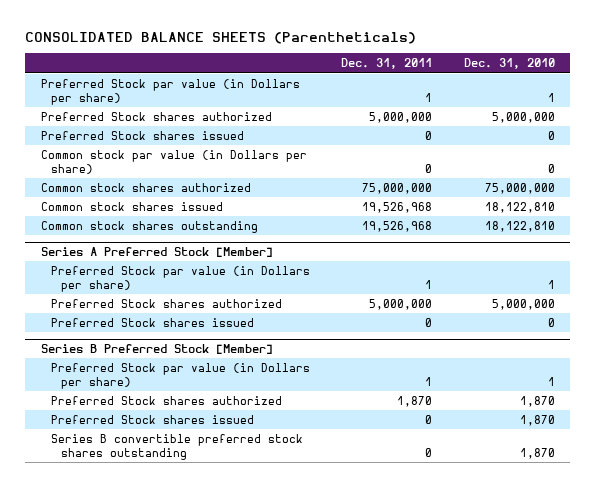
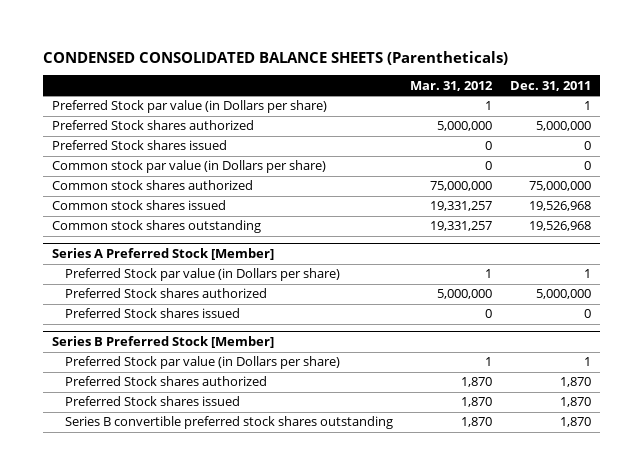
[24,32,416,45] CONSOLIDATED BALANCE SHEETS (Parentheticals) -> [43,50,509,65] CONDENSED CONSOLIDATED BALANCE SHEETS (Parentheticals)
[463,58,555,70] Dec. 31, 2010 -> none
none -> [410,80,494,91] Mar. 31, 2012
[425,414,433,424] 0 -> [559,397,591,408] 1,870
[425,447,433,457] 0 -> [559,417,591,428] 1,870

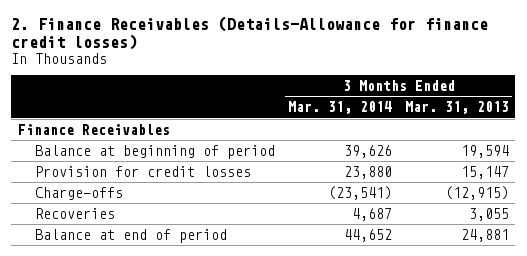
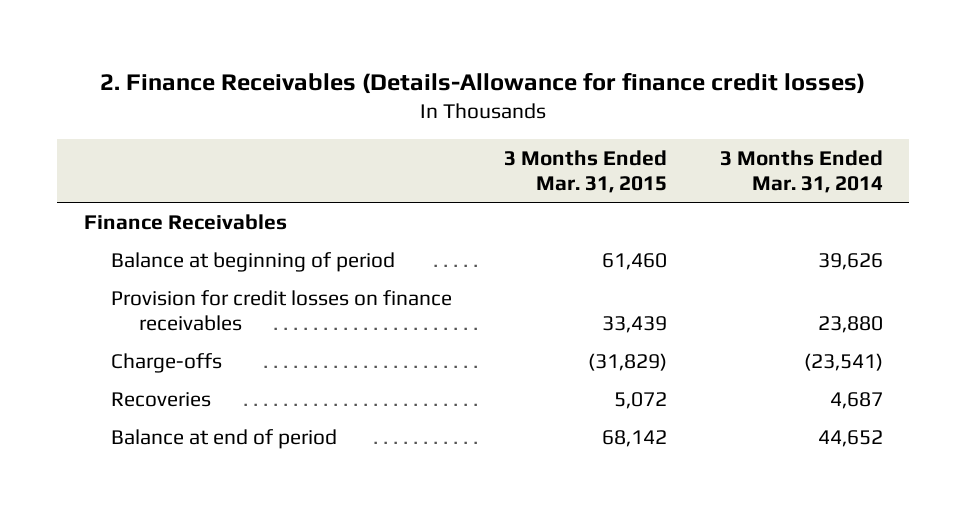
[405,101,510,115] Mar. 31, 2013 -> none
none -> [504,149,668,194] 3 Months Ended Mar. 31, 2015
[35,165,252,177] Provision for credit losses -> [111,289,453,332] Provision for credit losses on finance receivables

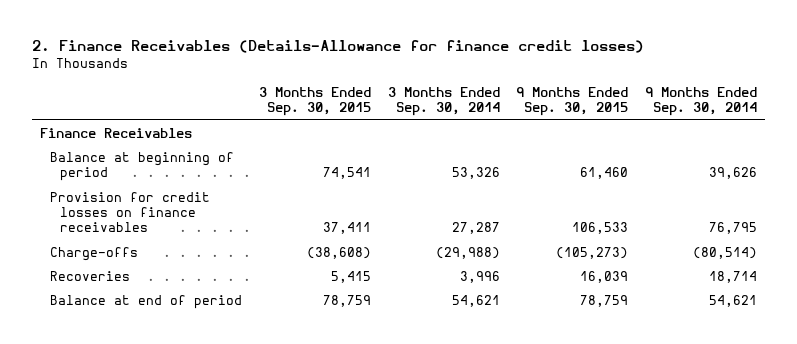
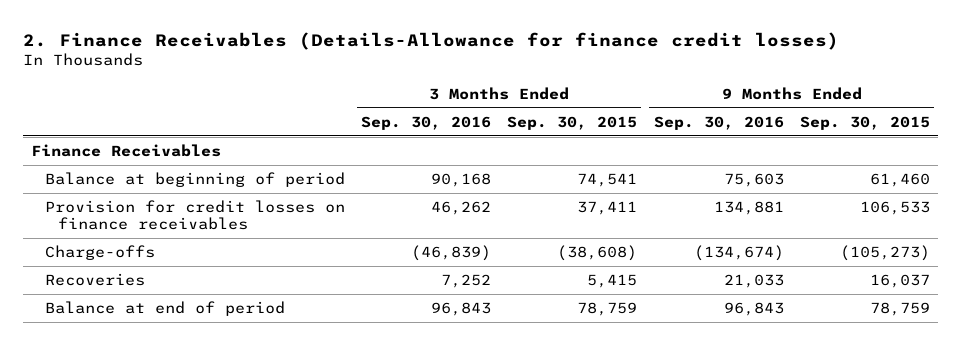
[387,87,500,117] 3 Months Ended Sep. 30, 2014 -> none
[645,87,758,117] 9 Months Ended Sep. 30, 2014 -> none
none -> [360,115,491,130] Sep. 30, 2016
none -> [653,115,784,130] Sep. 30, 2016
[580,270,629,283] 16,039 -> [869,274,930,289] 16,037

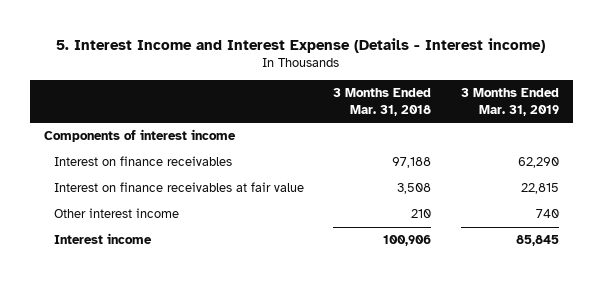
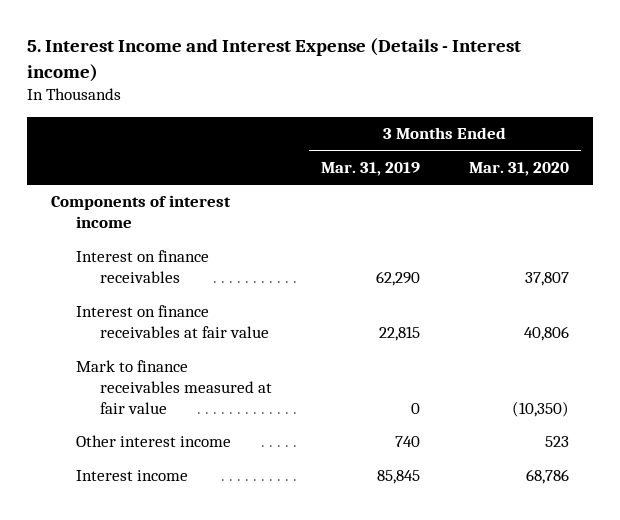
[333,88,432,116] 3 Months Ended Mar. 31, 2018 -> none
none -> [468,161,569,176] Mar. 31, 2020
none -> [75,360,273,415] Mark to finance receivables measured at fair value

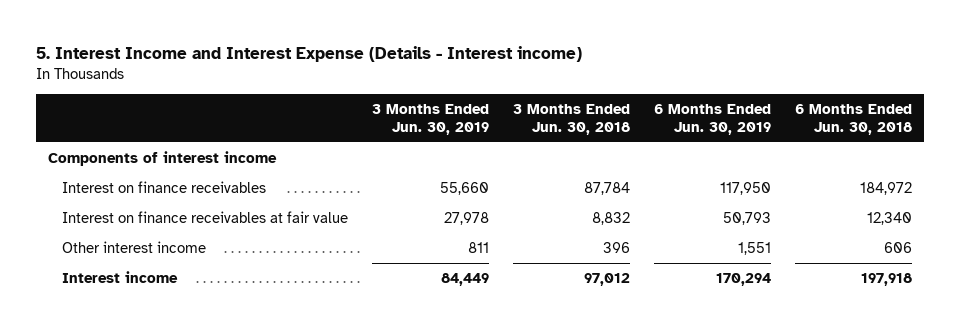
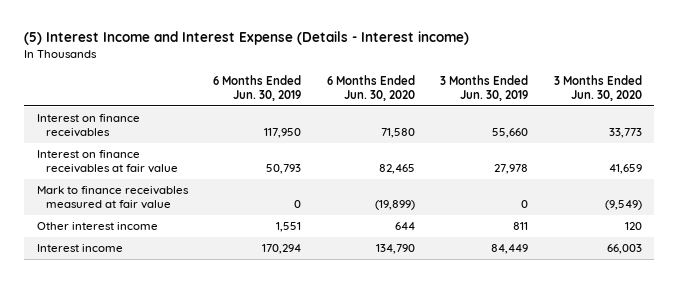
[36,46,583,63] 5. Interest Income and Interest Expense (Details - Interest income) -> [24,31,470,46] (5) Interest Income and Interest Expense (Details - Interest income)
[513,103,631,136] 3 Months Ended Jun. 30, 2018 -> none
[794,103,912,136] 6 Months Ended Jun. 30, 2018 -> none
none -> [326,74,415,101] 6 Months Ended Jun. 30, 2020
none -> [553,74,642,101] 3 Months Ended Jun. 30, 2020
[48,150,278,166] Components of interest income -> none
none -> [36,186,189,209] Mark to finance receivables measured at fair value

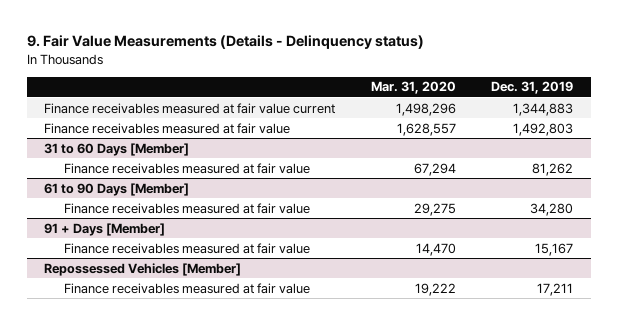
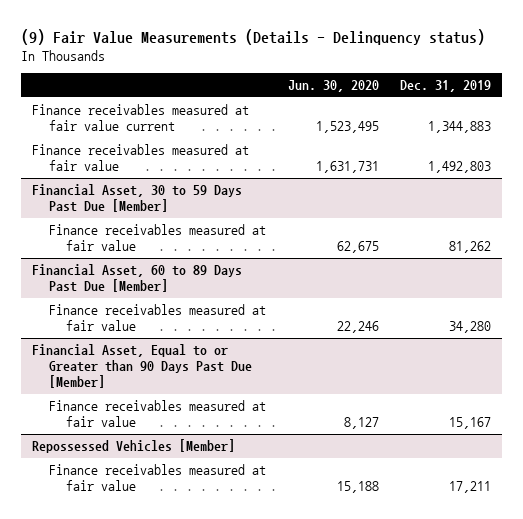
[26,35,424,50] 9. Fair Value Measurements (Details - Delinquency status) -> [21,28,486,45] (9) Fair Value Measurements (Details - Delinquency status)
[370,81,456,95] Mar. 31, 2020 -> none
none -> [287,80,379,93] Jun. 30, 2020
[44,142,190,156] 31 to 60 Days [Member] -> [31,184,242,213] Financial Asset, 30 to 59 Days Past Due [Member]
[44,182,190,196] 61 to 90 Days [Member] -> [31,264,242,293] Financial Asset, 60 to 89 Days Past Due [Member]
[44,222,166,236] 91 + Days [Member] -> [31,344,253,388] Financial Asset, Equal to or Greater than 90 Days Past Due [Member]

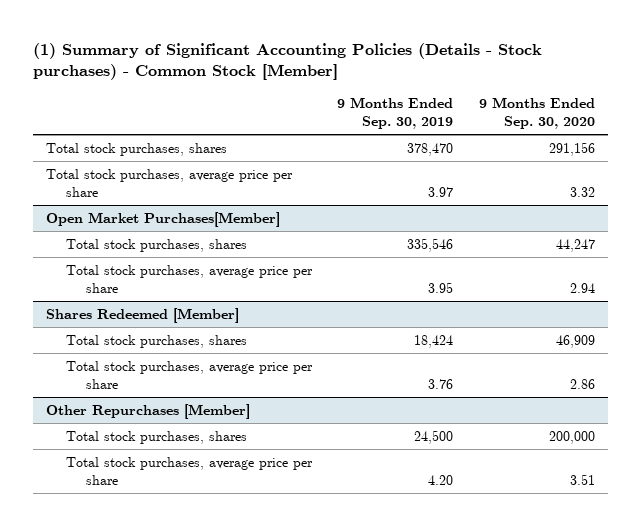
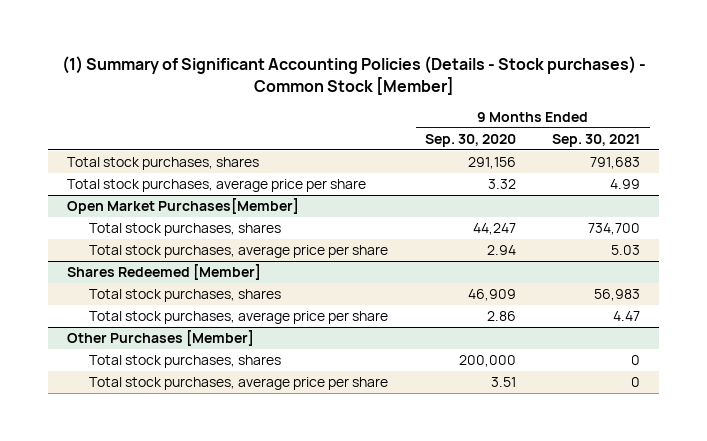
[337,97,454,129] 9 Months Ended Sep. 30, 2019 -> none
none -> [552,133,641,147] Sep. 30, 2021
[45,404,250,420] Other Repurchases [Member] -> [66,330,254,347] Other Purchases [Member]

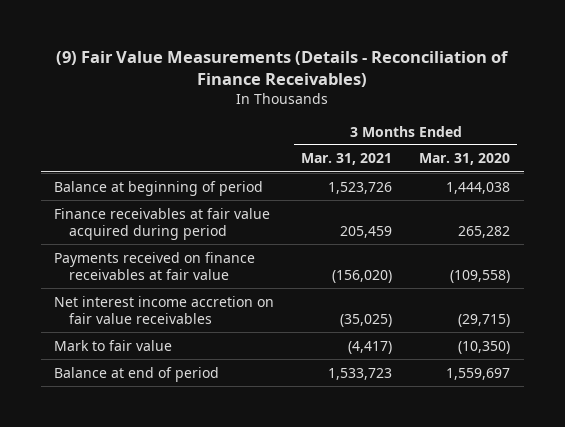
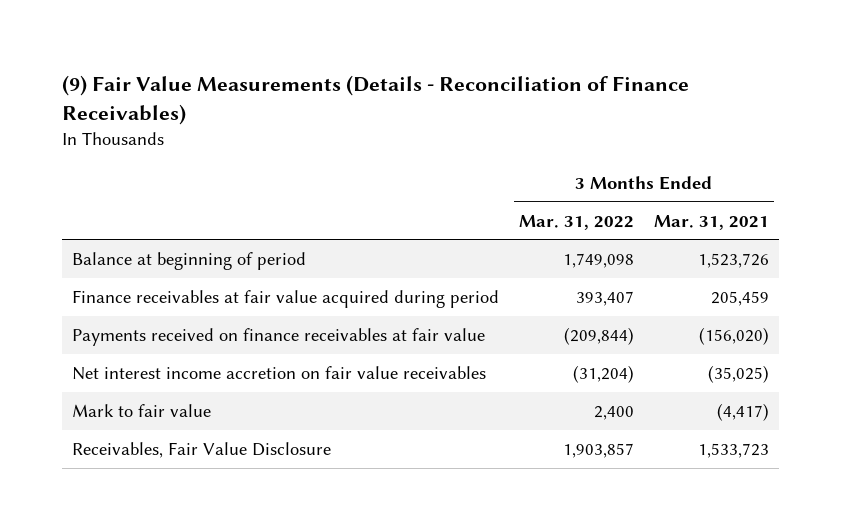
[419,153,511,166] Mar. 31, 2020 -> none
none -> [519,214,635,230] Mar. 31, 2022
[54,366,220,382] Balance at end of period -> [71,441,331,458] Receivables, Fair Value Disclosure

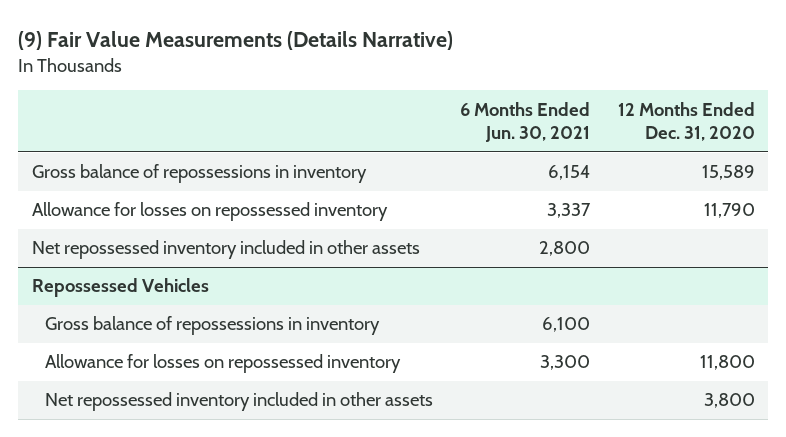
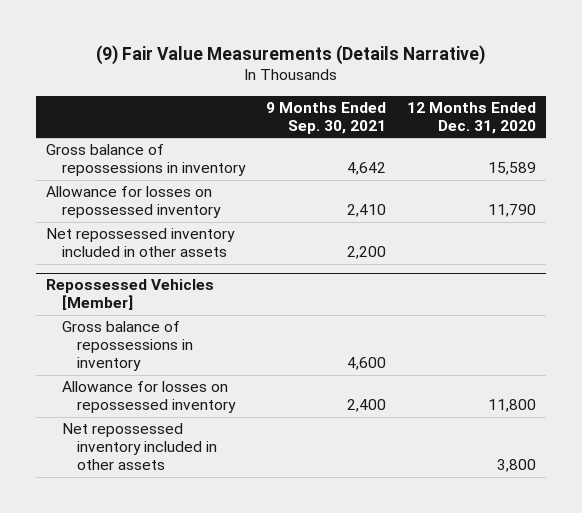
[460,101,591,143] 6 Months Ended Jun. 30, 2021 -> none
none -> [265,102,386,135] 9 Months Ended Sep. 30, 2021
[31,278,209,298] Repossessed Vehicles -> [46,279,215,311] Repossessed Vehicles [Member]

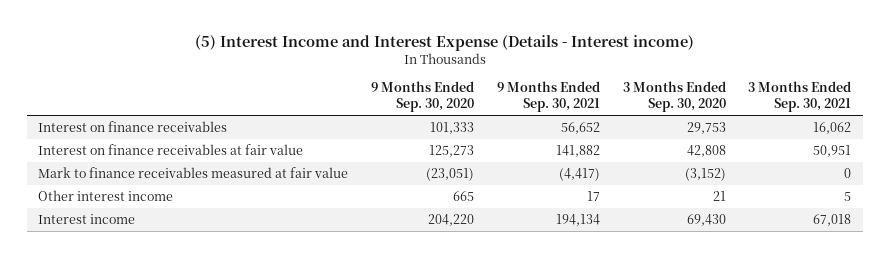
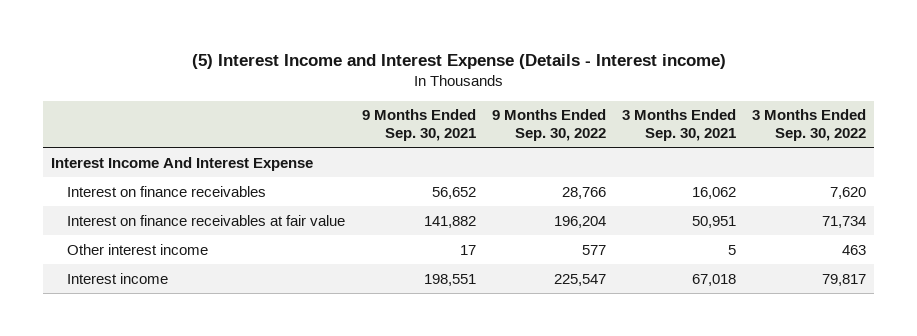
[371,81,475,113] 9 Months Ended Sep. 30, 2020 -> none
[622,81,726,113] 3 Months Ended Sep. 30, 2020 -> none
none -> [491,109,606,142] 9 Months Ended Sep. 30, 2022
none -> [752,109,867,142] 3 Months Ended Sep. 30, 2022
none -> [50,156,313,171] Interest Income And Interest Expense
[38,167,349,179] Mark to finance receivables measured at fair value -> none
[555,214,600,227] 194,134 -> [423,273,476,286] 198,551

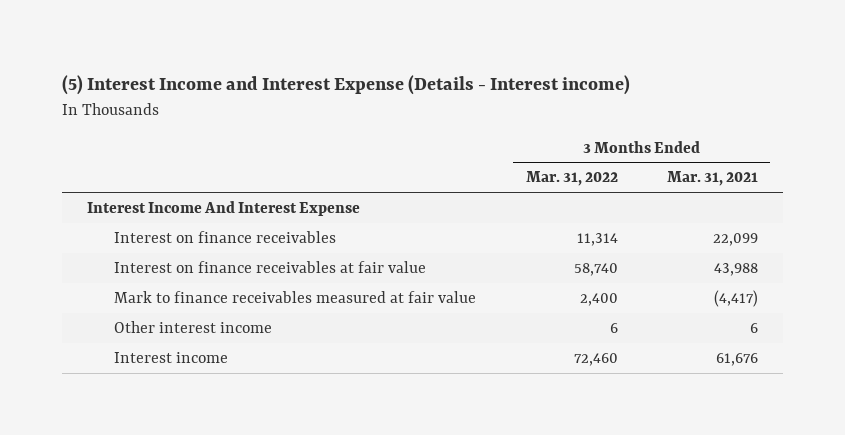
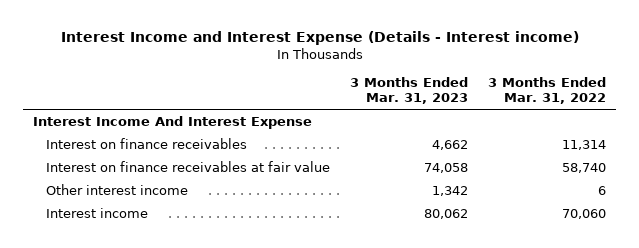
[62,75,631,96] (5) Interest Income and Interest Expense (Details - Interest income) -> [60,30,579,45] Interest Income and Interest Expense (Details - Interest income)
[666,171,758,187] Mar. 31, 2021 -> none
none -> [350,77,469,105] 3 Months Ended Mar. 31, 2023
[114,291,477,304] Mark to finance receivables measured at fair value -> none
[573,353,618,367] 72,460 -> [562,209,607,220] 70,060

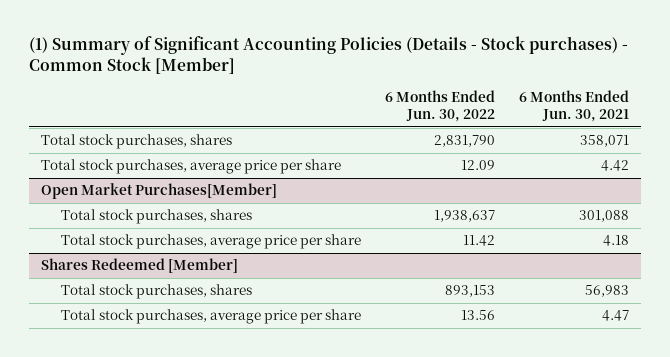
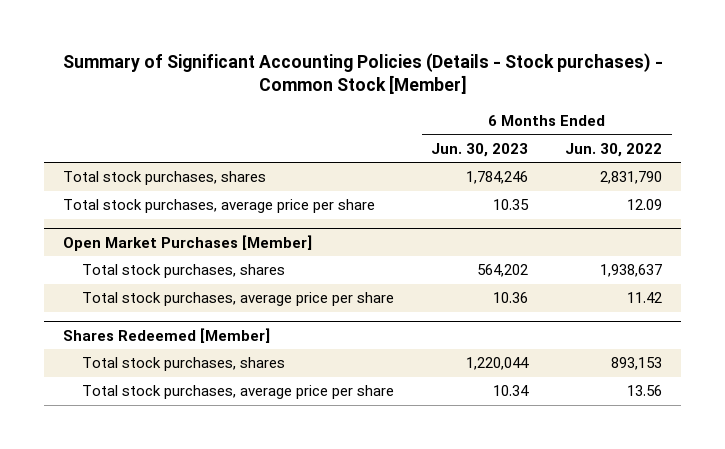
[29,35,629,74] (1) Summary of Significant Accounting Policies (Details - Stock purchases) - Common Stock [Member] -> [62,52,663,95] Summary of Significant Accounting Policies (Details - Stock purchases) - Common Stock [Member]
[519,89,630,122] 6 Months Ended Jun. 30, 2021 -> none
none -> [430,142,528,157] Jun. 30, 2023
[40,183,277,200] Open Market Purchases[Member] -> [62,234,312,251] Open Market Purchases [Member]

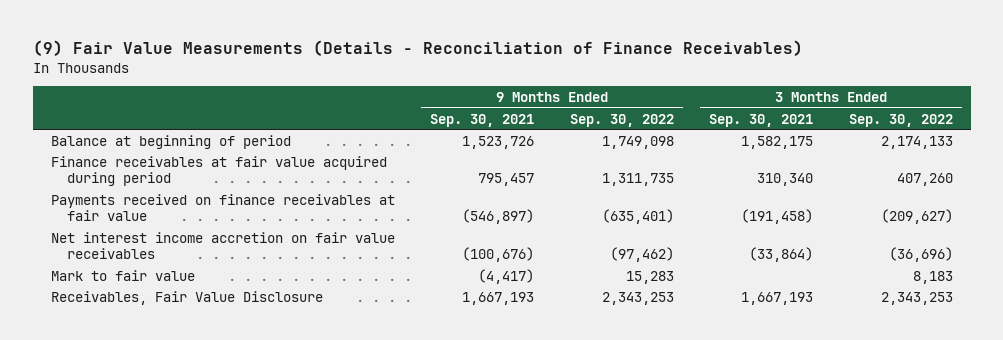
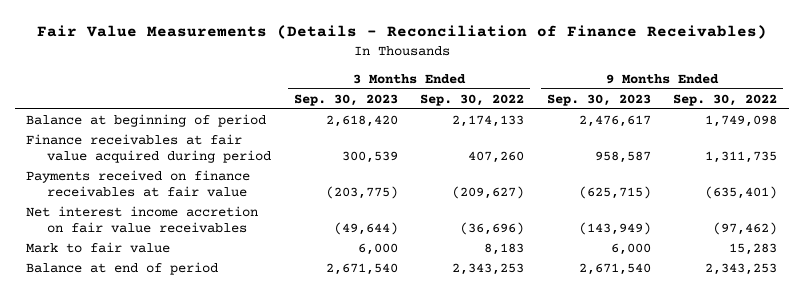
[32,40,803,57] (9) Fair Value Measurements (Details - Reconciliation of Finance Receivables) -> [36,25,767,40] Fair Value Measurements (Details - Reconciliation of Finance Receivables)
[430,113,535,127] Sep. 30, 2021 -> none
[709,113,814,127] Sep. 30, 2021 -> none
none -> [293,93,398,106] Sep. 30, 2023
none -> [546,93,651,106] Sep. 30, 2023
[50,290,323,305] Receivables, Fair Value Disclosure -> [25,262,218,276] Balance at end of period

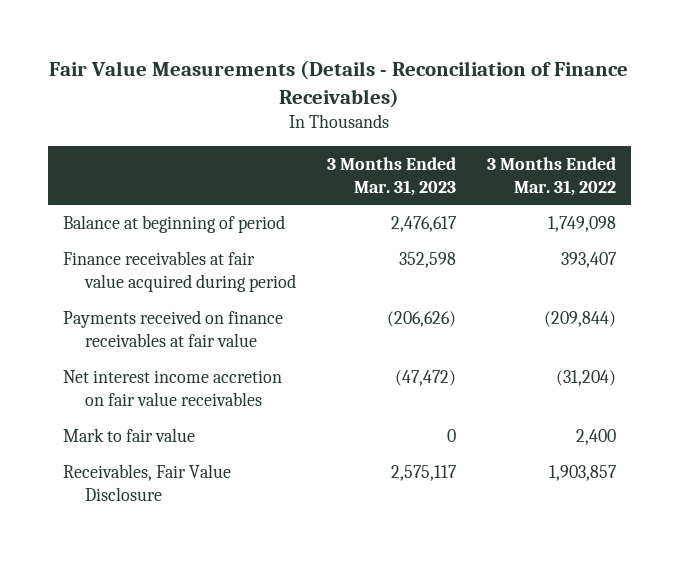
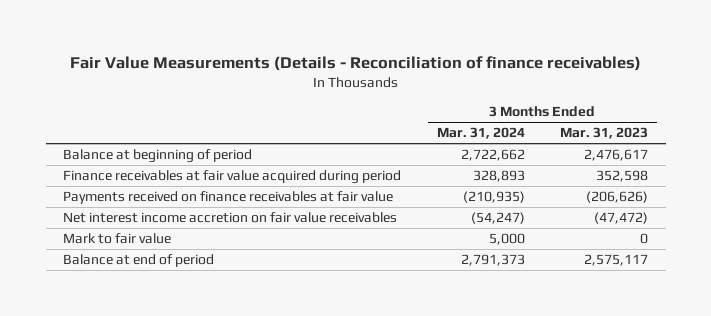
[49,59,629,108] Fair Value Measurements (Details - Reconciliation of Finance Receivables) -> [69,55,641,71] Fair Value Measurements (Details - Reconciliation of finance receivables)
[486,157,616,196] 3 Months Ended Mar. 31, 2022 -> none
none -> [436,127,525,140] Mar. 31, 2024
[63,464,232,501] Receivables, Fair Value Disclosure -> [63,254,215,268] Balance at end of period

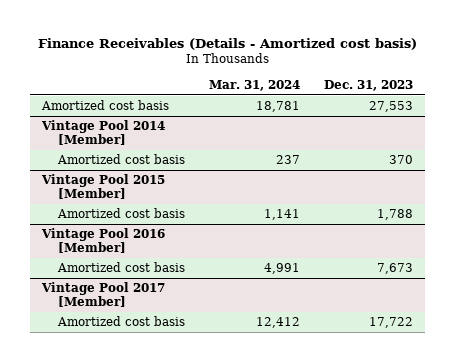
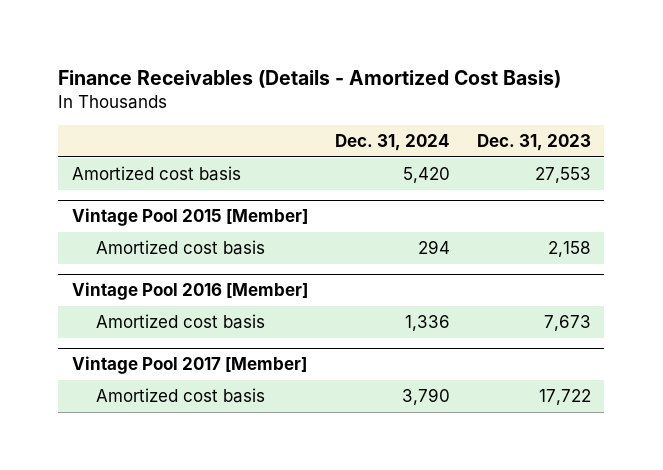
[37,37,417,50] Finance Receivables (Details - Amortized cost basis) -> [58,69,562,88] Finance Receivables (Details - Amortized Cost Basis)
[209,79,301,91] Mar. 31, 2024 -> none
none -> [334,133,450,151] Dec. 31, 2024
[41,120,166,146] Vintage Pool 2014 [Member] -> none
[56,154,185,165] Amortized cost basis -> none
[377,209,414,221] 1,788 -> [547,241,591,258] 2,158

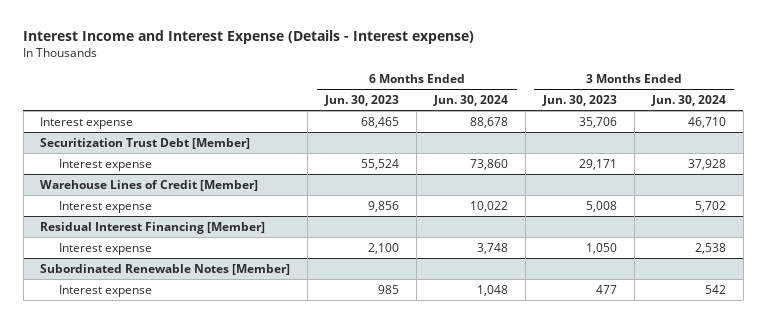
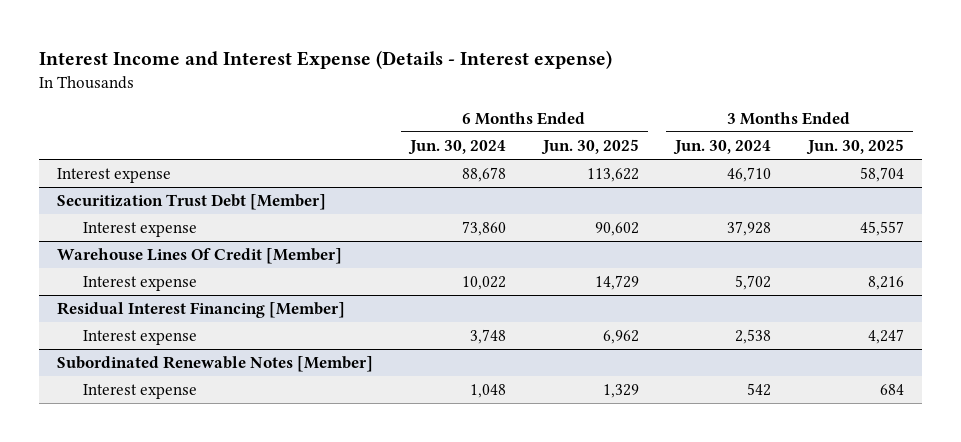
[324,94,400,106] Jun. 30, 2023 -> none
[541,94,617,106] Jun. 30, 2023 -> none
none -> [540,139,639,156] Jun. 30, 2025
none -> [805,139,904,156] Jun. 30, 2025
[40,179,259,191] Warehouse Lines of Credit [Member] -> [57,248,343,265] Warehouse Lines Of Credit [Member]

